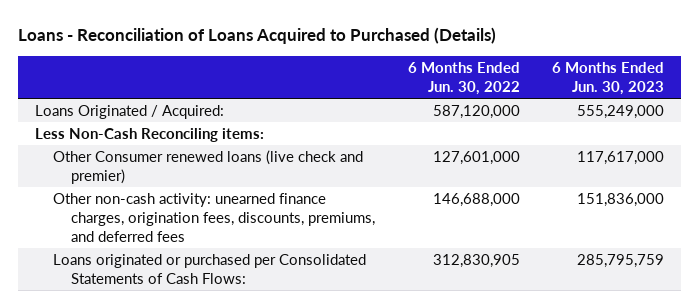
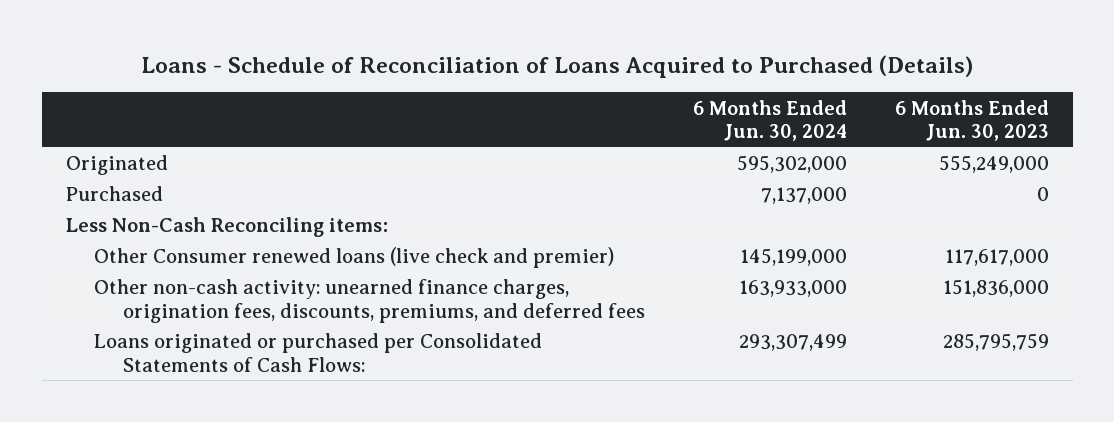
[18,27,497,45] Loans - Reconciliation of Loans Acquired to Purchased (Details) -> [141,54,974,78] Loans - Schedule of Reconciliation of Loans Acquired to Purchased (Details)
[407,62,520,96] 6 Months Ended Jun. 30, 2022 -> none
none -> [692,99,847,141] 6 Months Ended Jun. 30, 2024
[34,104,224,119] Loans Originated / Acquired: -> [65,155,168,176] Originated
none -> [65,186,163,202] Purchased

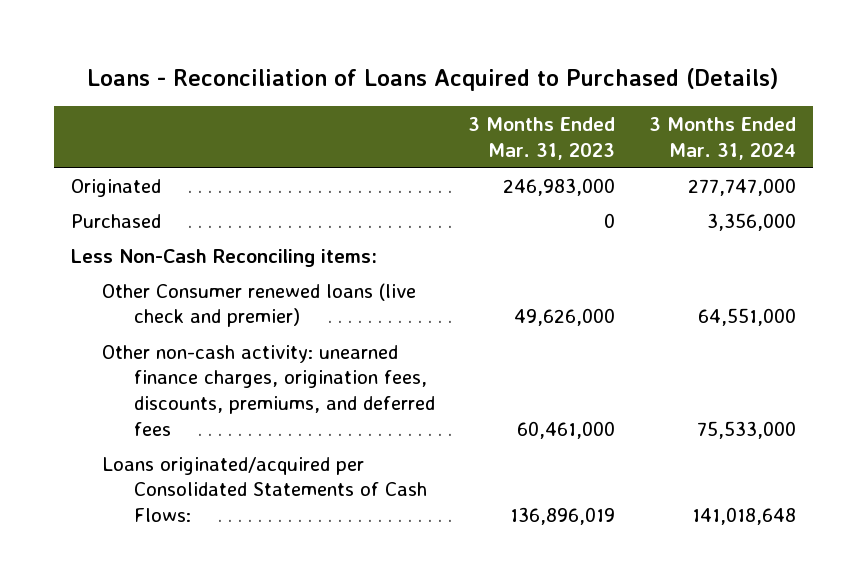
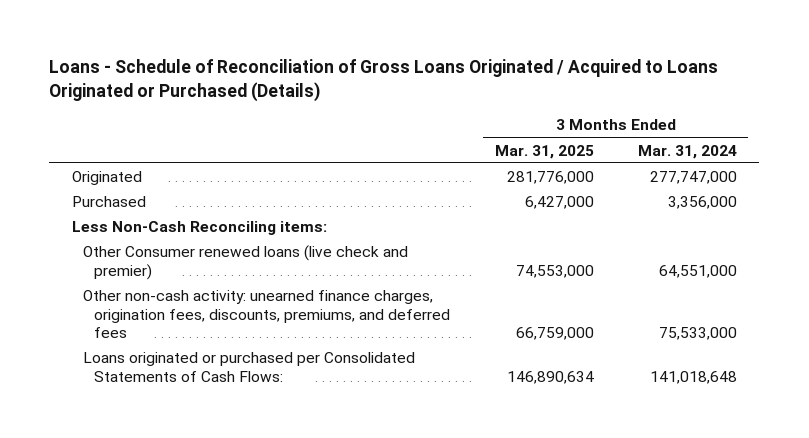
[87,67,779,91] Loans - Reconciliation of Loans Acquired to Purchased (Details) -> [49,59,719,103] Loans - Schedule of Reconciliation of Gross Loans Originated / Acquired to Loans Originated or Purchased (Details)
[468,117,616,160] 3 Months Ended Mar. 31, 2023 -> none
none -> [494,144,594,159] Mar. 31, 2025
[102,456,427,523] Loans originated/acquired per Consolidated Statements of Cash Flows: -> [82,351,415,382] Loans originated or purchased per Consolidated Statements of Cash Flows:

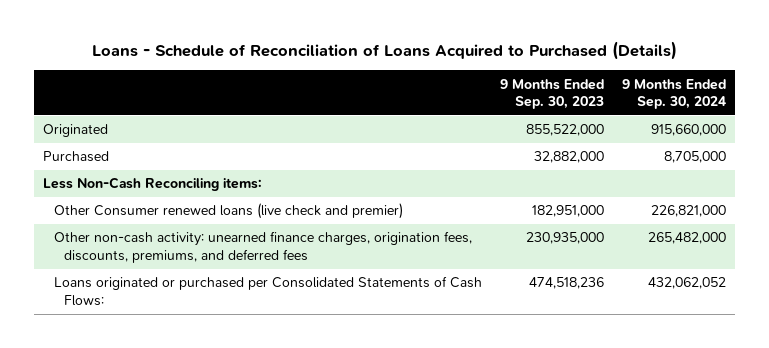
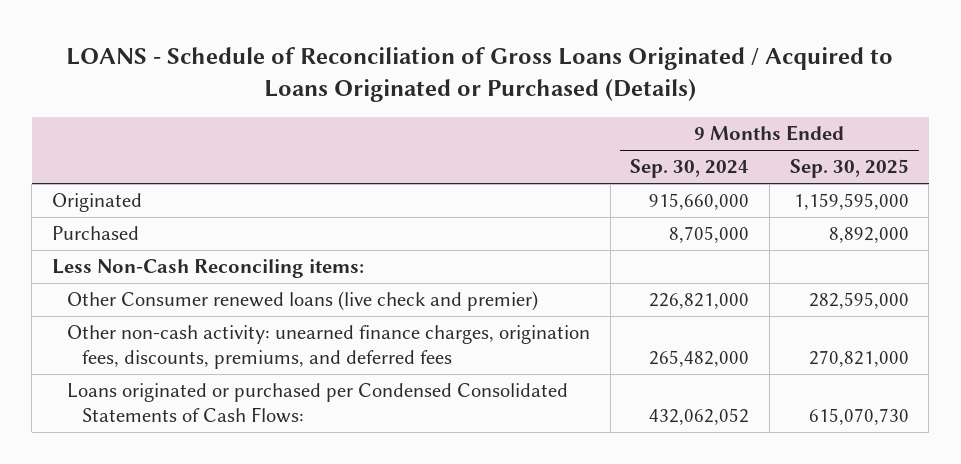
[91,41,677,61] Loans - Schedule of Reconciliation of Loans Acquired to Purchased (Details) -> [66,47,894,103] LOANS - Schedule of Reconciliation of Gross Loans Originated / Acquired to Loans Originated or Purchased (Details)
[499,78,604,110] 9 Months Ended Sep. 30, 2023 -> none
none -> [789,159,909,179] Sep. 30, 2025
[53,276,482,306] Loans originated or purchased per Consolidated Statements of Cash Flows: -> [66,383,568,423] Loans originated or purchased per Condensed Consolidated Statements of Cash Flows:

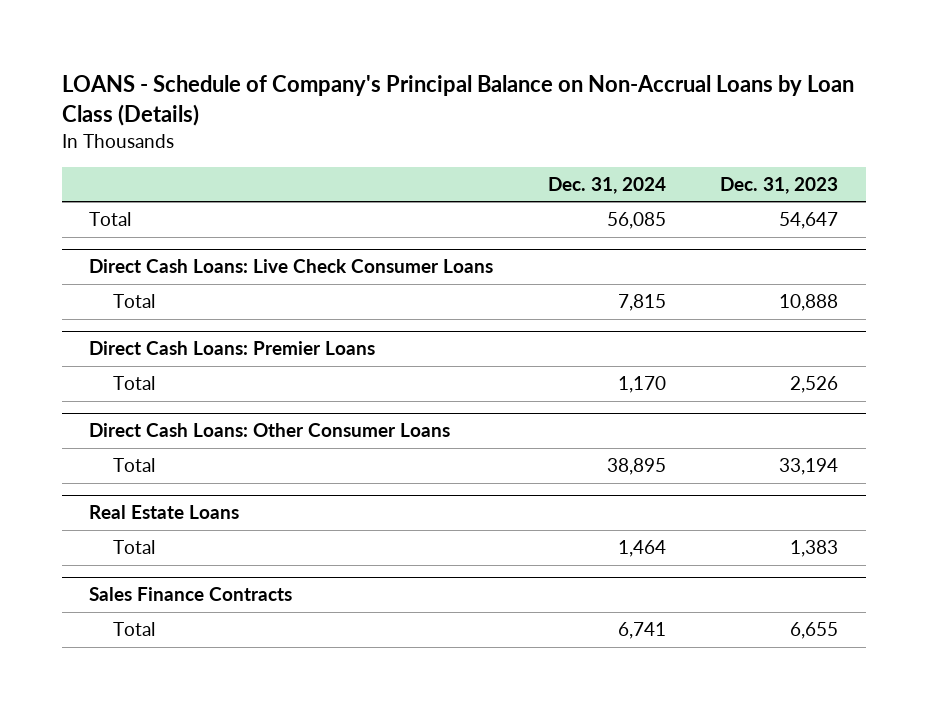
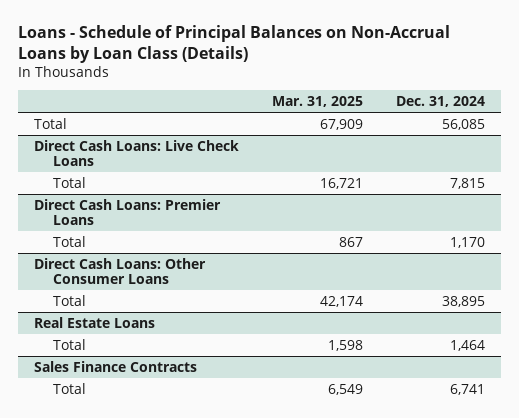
[61,74,854,126] LOANS - Schedule of Company's Principal Balance on Non-Accrual Loans by Loan Class (Details) -> [17,25,450,64] Loans - Schedule of Principal Balances on Non-Accrual Loans by Loan Class (Details)
[720,177,839,195] Dec. 31, 2023 -> none
none -> [271,96,363,108] Mar. 31, 2025
[89,259,494,274] Direct Cash Loans: Live Check Consumer Loans -> [34,139,240,167] Direct Cash Loans: Live Check Loans

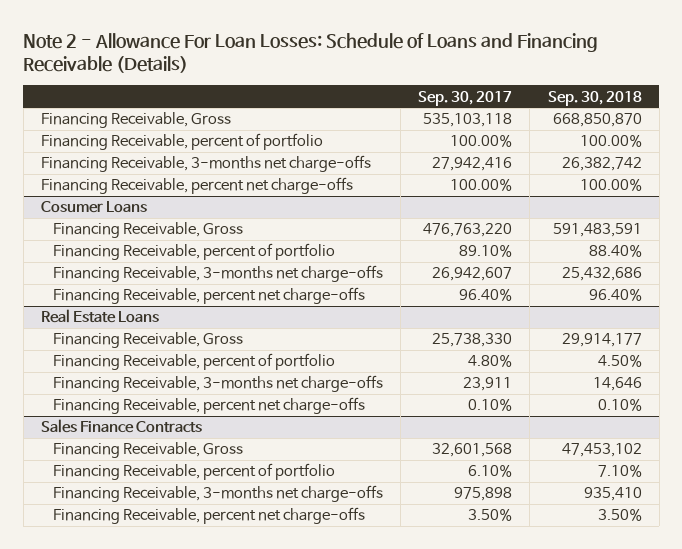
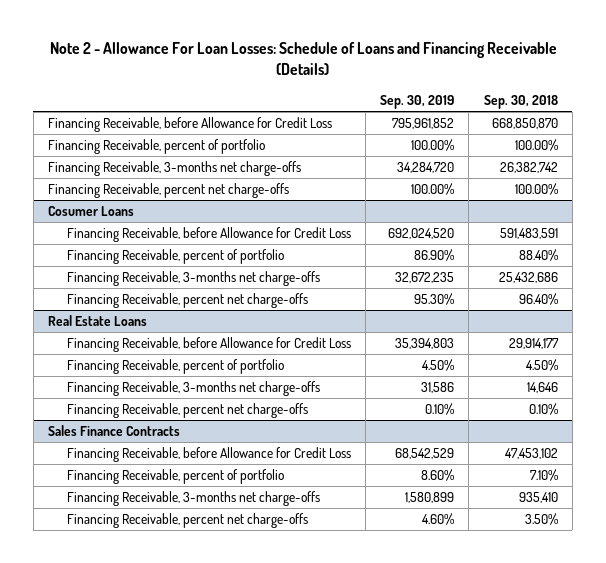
[418,90,513,106] Sep. 30, 2017 -> none
none -> [380,95,455,110] Sep. 30, 2019
[40,112,231,129] Financing Receivable, Gross -> [47,117,332,133] Financing Receivable, before Allowance for Credit Loss
[52,222,243,239] Financing Receivable, Gross -> [66,227,351,243] Financing Receivable, before Allowance for Credit Loss
[52,332,243,349] Financing Receivable, Gross -> [66,337,351,353] Financing Receivable, before Allowance for Credit Loss
[52,442,243,459] Financing Receivable, Gross -> [66,447,351,463] Financing Receivable, before Allowance for Credit Loss

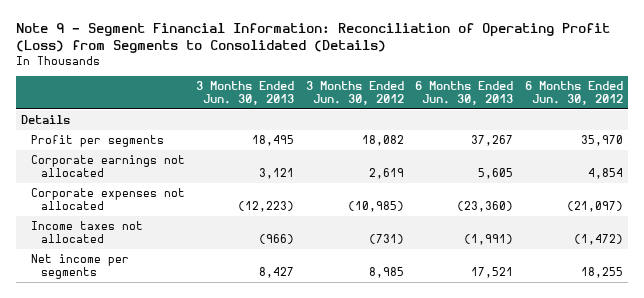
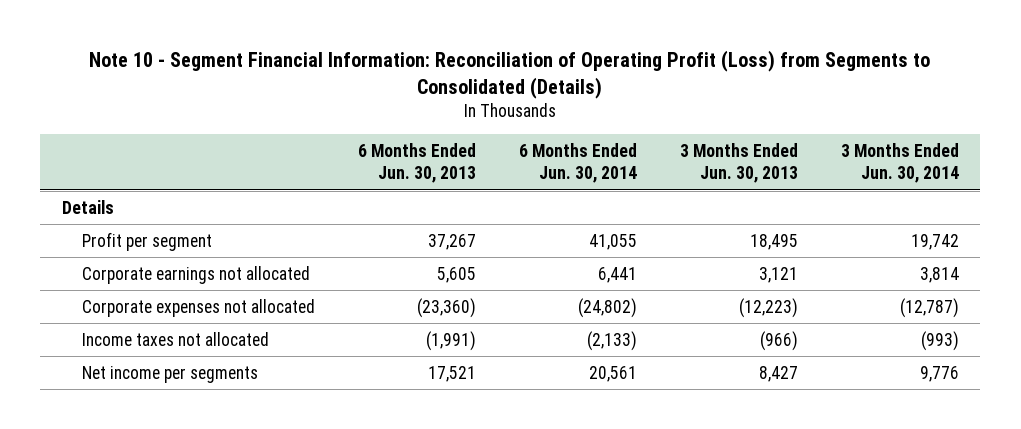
[15,22,610,53] Note 9 - Segment Financial Information: Reconciliation of Operating Profit (Loss) from Segments to Consolidated (Details) -> [89,49,931,99] Note 10 - Segment Financial Information: Reconciliation of Operating Profit (Loss) from Segments to Consolidated (Details)
[305,81,404,105] 3 Months Ended Jun. 30, 2012 -> none
[524,81,623,105] 6 Months Ended Jun. 30, 2012 -> none
none -> [519,143,638,184] 6 Months Ended Jun. 30, 2014
none -> [841,143,960,184] 3 Months Ended Jun. 30, 2014
[30,135,164,148] Profit per segments -> [82,231,213,251] Profit per segment

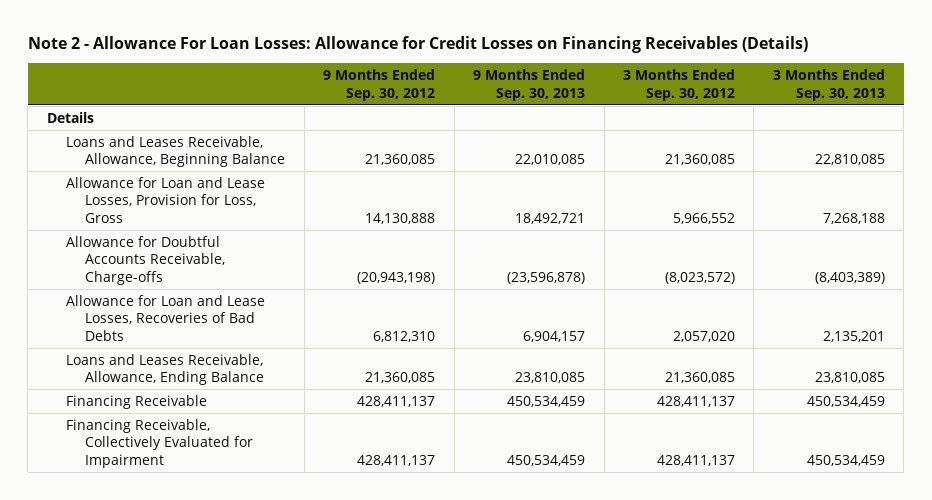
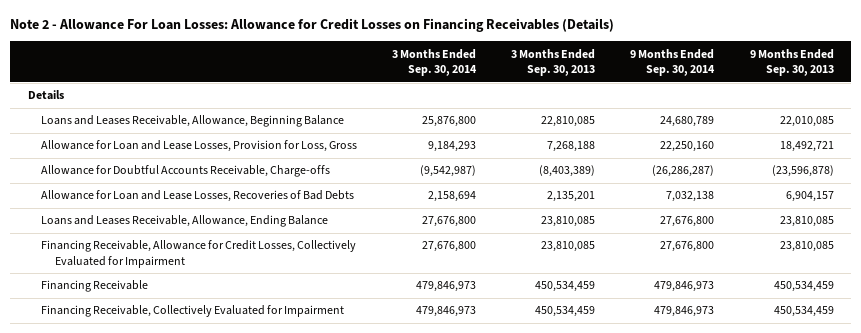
[323,69,436,101] 9 Months Ended Sep. 30, 2012 -> none
[622,69,735,101] 3 Months Ended Sep. 30, 2012 -> none
none -> [392,48,478,77] 3 Months Ended Sep. 30, 2014
none -> [630,48,716,77] 9 Months Ended Sep. 30, 2014
none -> [41,240,357,268] Financing Receivable, Allowance for Credit Losses, Collectively Evaluated for Impairment

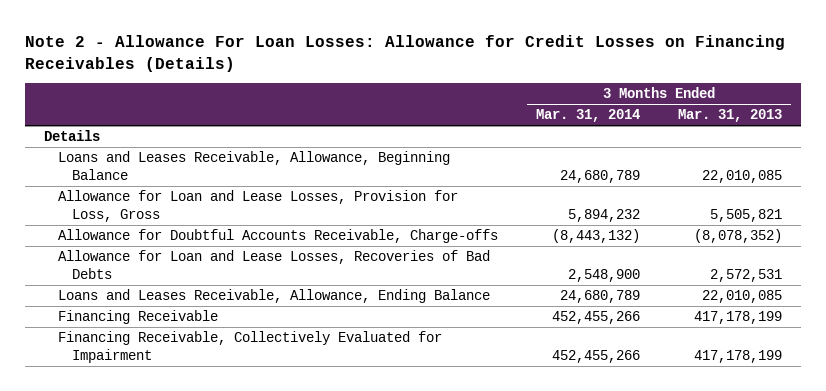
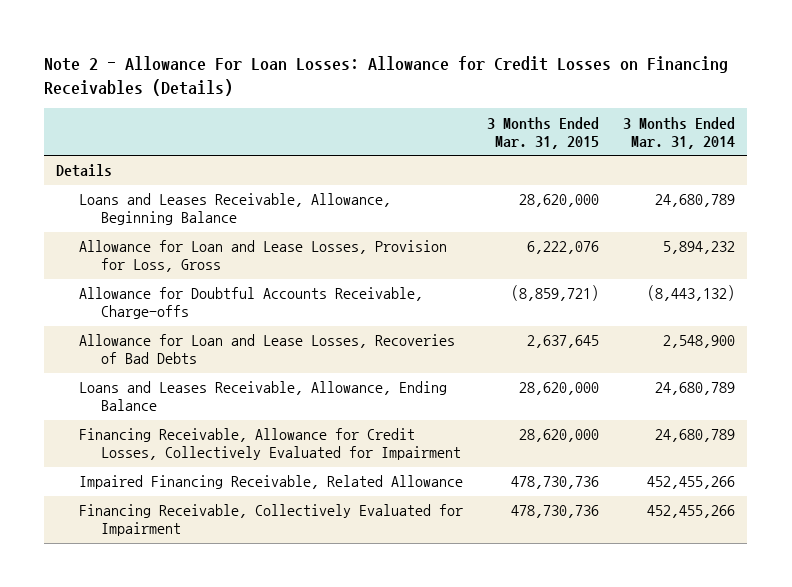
[677,109,782,123] Mar. 31, 2013 -> none
none -> [486,116,599,149] 3 Months Ended Mar. 31, 2015
none -> [78,428,461,461] Financing Receivable, Allowance for Credit Losses, Collectively Evaluated for Impairment
[58,310,219,325] Financing Receivable -> [78,475,463,490] Impaired Financing Receivable, Related Allowance

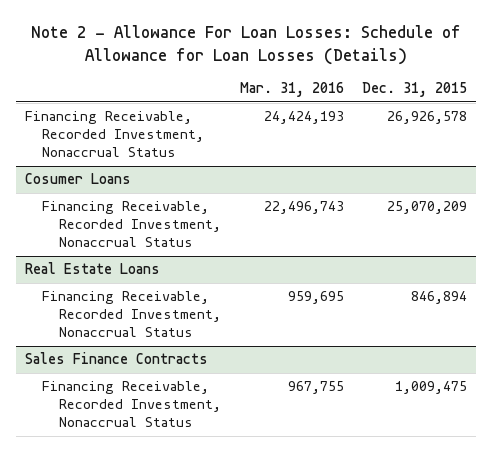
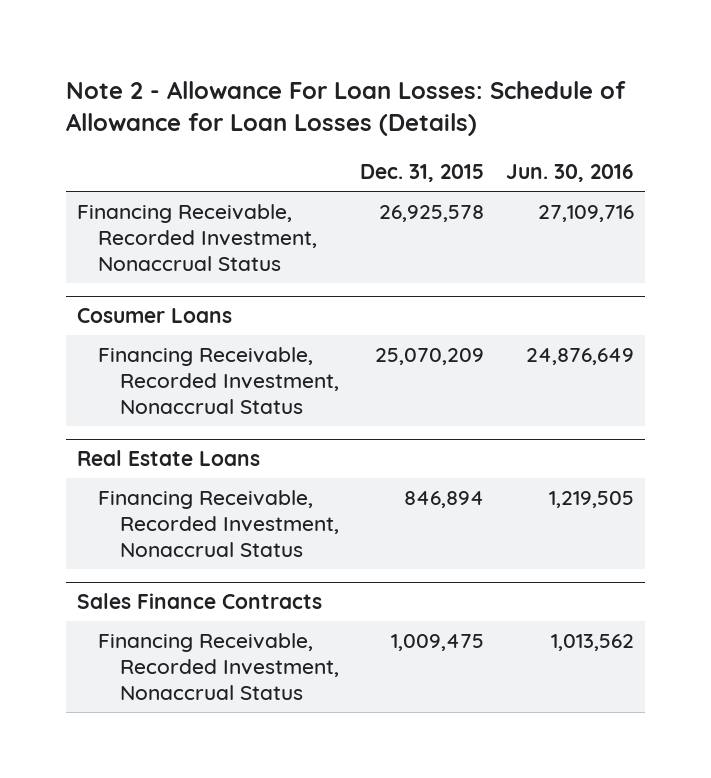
[239,82,344,98] Mar. 31, 2016 -> none
none -> [506,164,635,183] Jun. 30, 2016
[386,111,467,125] 26,926,578 -> [379,204,485,222] 26,925,578

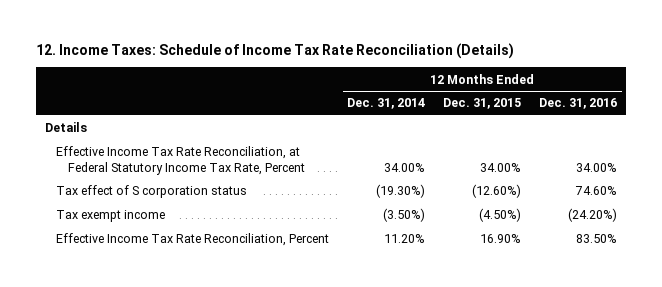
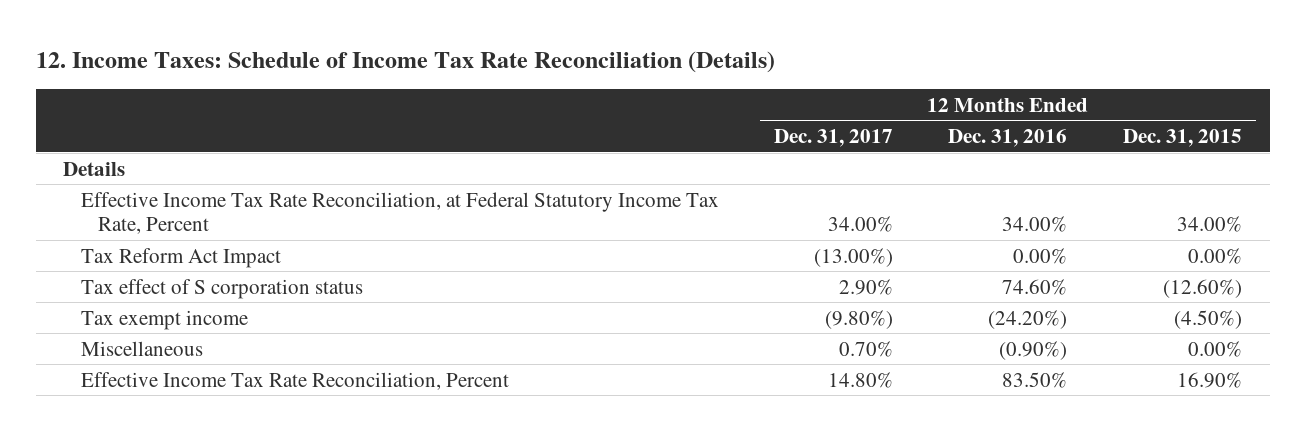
[347,98,426,110] Dec. 31, 2014 -> none
none -> [774,128,894,147] Dec. 31, 2017
none -> [80,247,281,268] Tax Reform Act Impact
none -> [80,340,203,356] Miscellaneous

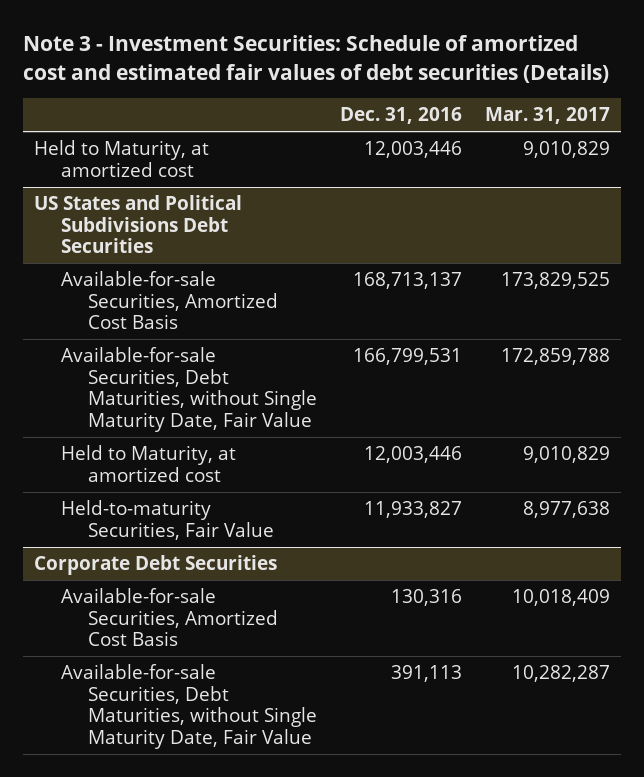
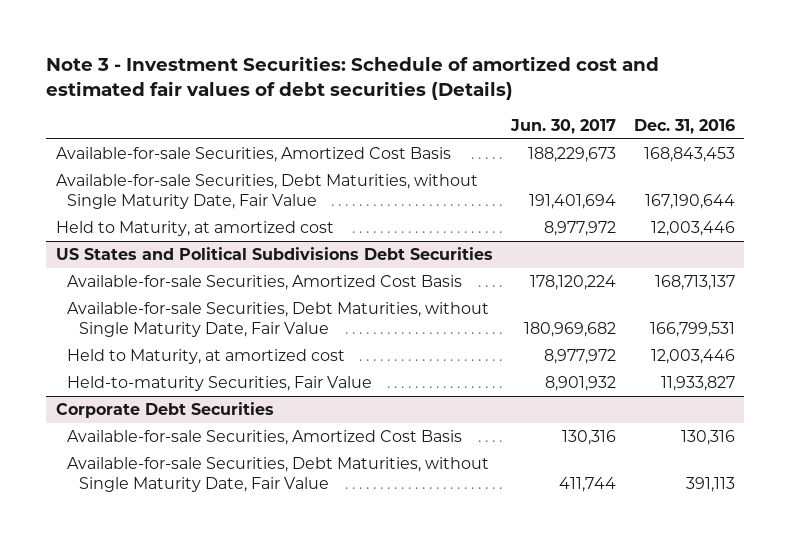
[484,107,610,125] Mar. 31, 2017 -> none
none -> [509,119,616,135] Jun. 30, 2017
none -> [55,146,451,162] Available-for-sale Securities, Amortized Cost Basis
none -> [55,173,478,210] Available-for-sale Securities, Debt Maturities, without Single Maturity Date, Fair Value

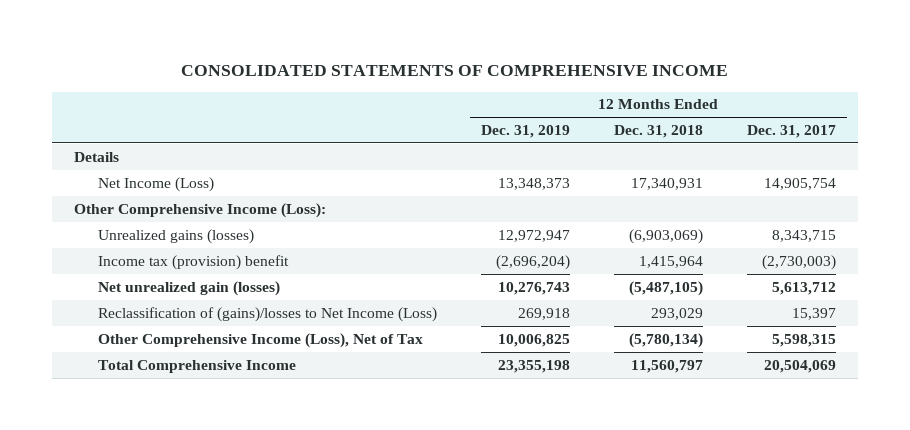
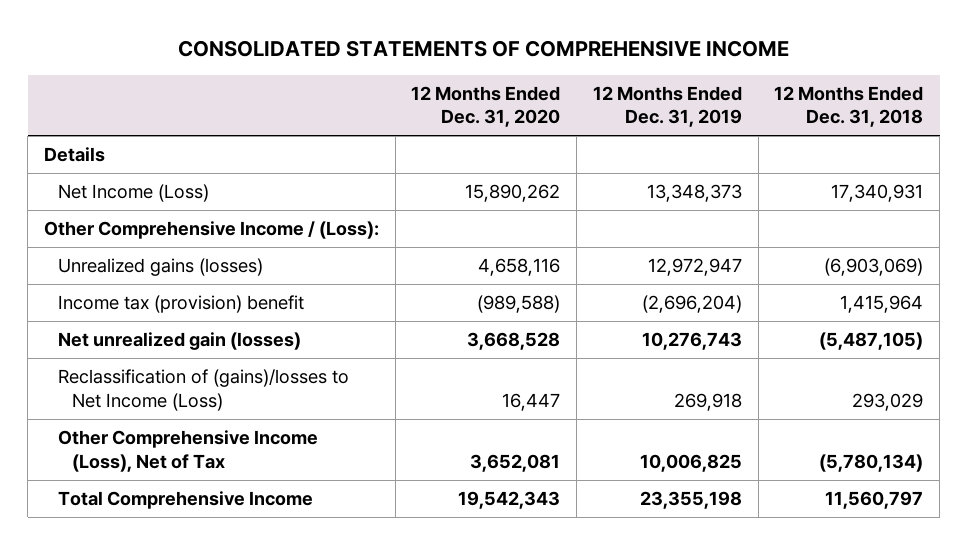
[747,125,837,139] Dec. 31, 2017 -> none
none -> [411,85,561,128] 12 Months Ended Dec. 31, 2020
[74,202,327,218] Other Comprehensive Income (Loss): -> [44,221,380,240] Other Comprehensive Income / (Loss):

